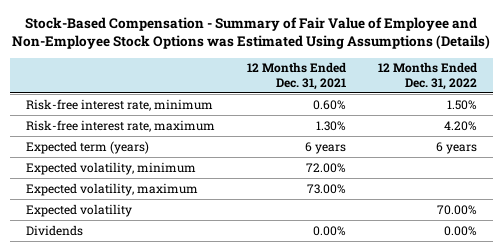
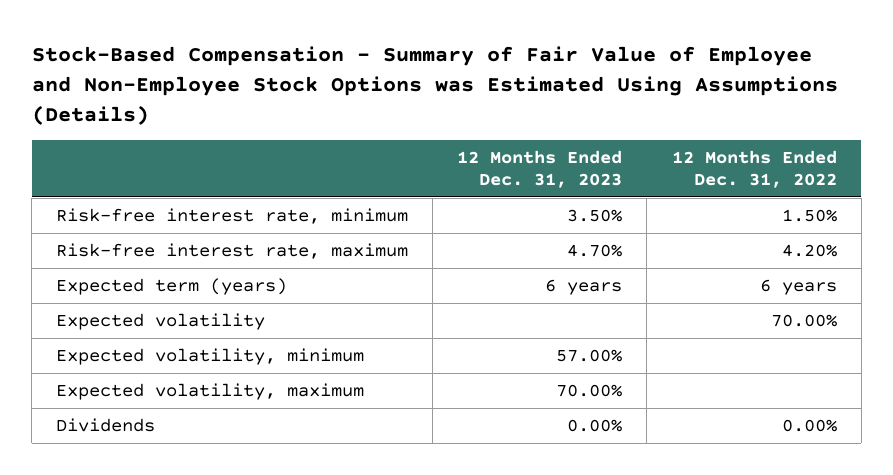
[246,62,346,90] 12 Months Ended Dec. 31, 2021 -> none
none -> [457,149,623,189] 12 Months Ended Dec. 31, 2023
[25,203,132,217] Expected volatility -> [56,313,266,331] Expected volatility

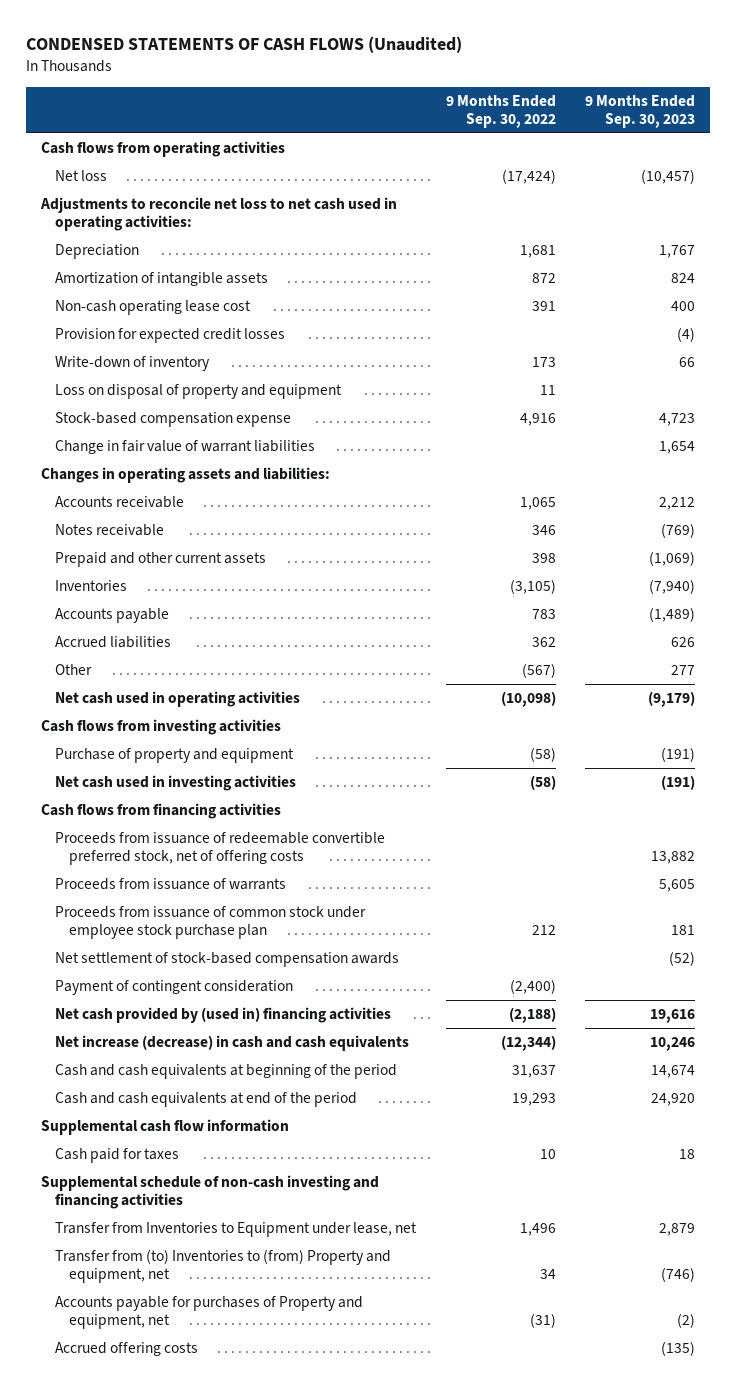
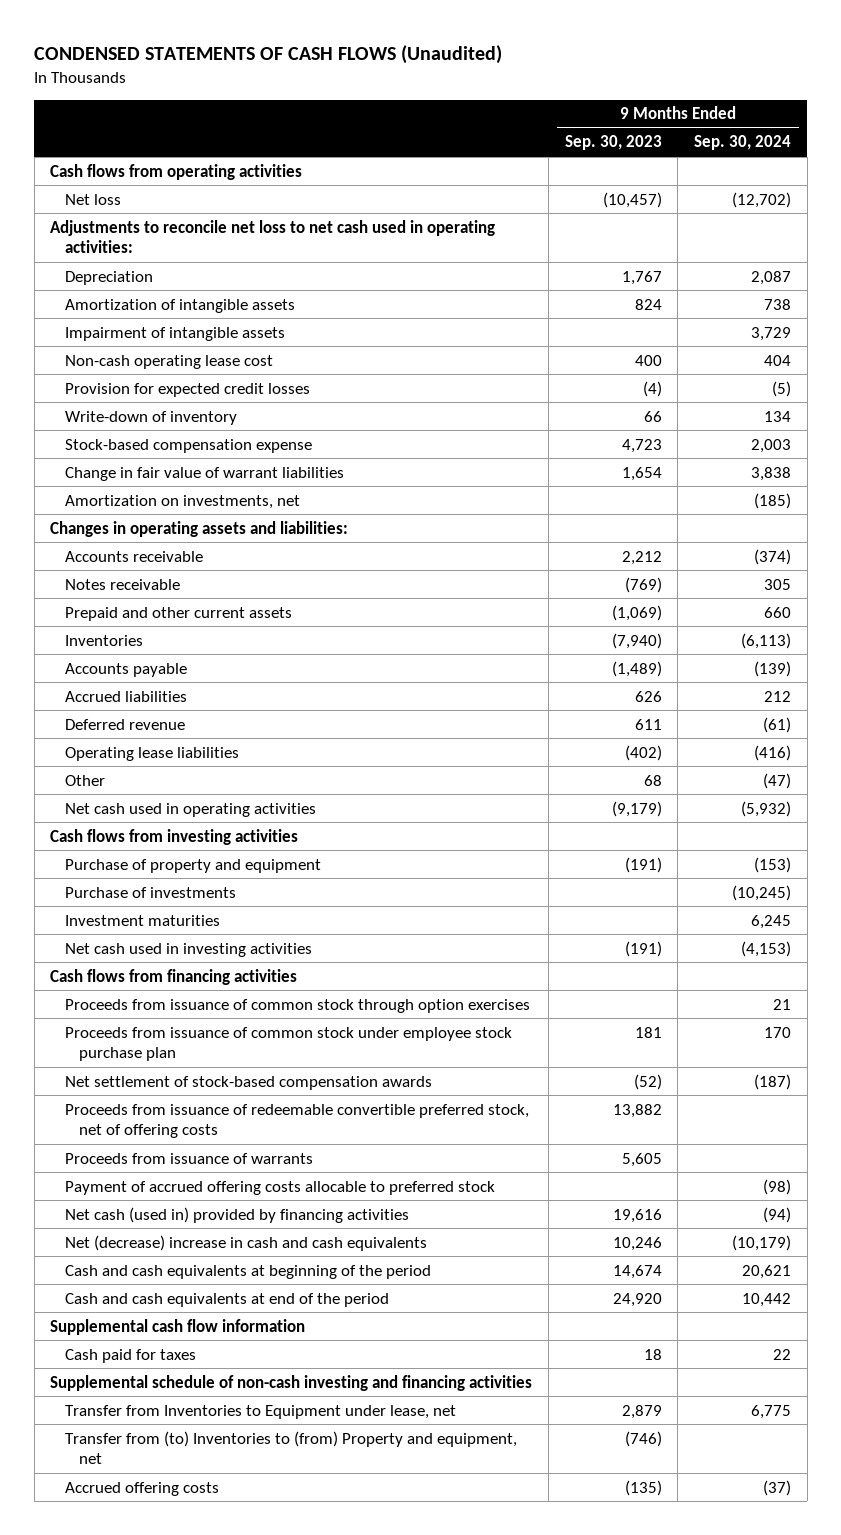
[445,94,556,129] 9 Months Ended Sep. 30, 2022 -> none
none -> [694,135,792,151] Sep. 30, 2024
none -> [64,326,285,341] Impairment of intangible assets
[55,384,343,400] Loss on disposal of property and equipment -> none
none -> [64,494,300,509] Amortization on investments, net
none -> [64,718,185,730] Deferred revenue
none -> [64,746,239,761] Operating lease liabilities
[671,665,696,676] 277 -> [643,774,662,786] 68
none -> [64,886,236,898] Purchase of investments
none -> [64,914,220,926] Investment maturities
none -> [64,998,530,1013] Proceeds from issuance of common stock through option exercises
[55,980,294,996] Payment of contingent consideration -> none
[55,832,386,866] Proceeds from issuance of redeemable convertible preferred stock, net of offering costs -> [64,1103,529,1139] Proceeds from issuance of redeemable convertible preferred stock, net of offering costs
[55,878,287,891] Proceeds from issuance of warrants -> [64,1152,313,1164] Proceeds from issuance of warrants
none -> [64,1180,495,1195] Payment of accrued offering costs allocable to preferred stock
[55,1007,392,1024] Net cash provided by (used in) financing activities -> [64,1206,409,1223] Net cash (used in) provided by financing activities
[55,1035,410,1052] Net increase (decrease) in cash and cash equivalents -> [64,1234,427,1251] Net (decrease) increase in cash and cash equivalents
[55,1296,364,1330] Accounts payable for purchases of Property and equipment, net -> none

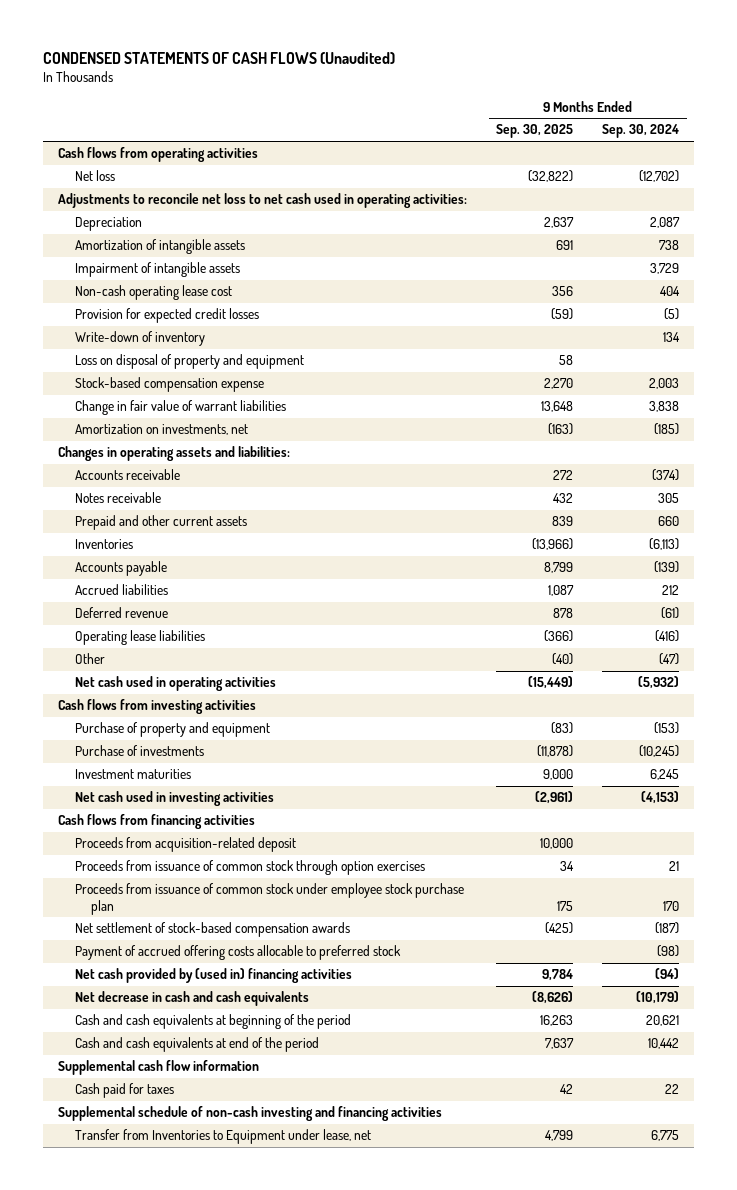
[564,135,662,151] Sep. 30, 2023 -> none
none -> [496,124,574,139] Sep. 30, 2025
none -> [74,354,304,370] Loss on disposal of property and equipment
none -> [74,837,296,853] Proceeds from acquisition-related deposit
[64,1103,529,1139] Proceeds from issuance of redeemable convertible preferred stock, net of offering costs -> none
[64,1152,313,1164] Proceeds from issuance of warrants -> none
[64,1206,409,1223] Net cash (used in) provided by financing activities -> [74,968,352,984] Net cash provided by (used in) financing activities
[64,1234,427,1251] Net (decrease) increase in cash and cash equivalents -> [74,991,309,1007] Net decrease in cash and cash equivalents
[64,1430,517,1465] Transfer from (to) Inventories to (from) Property and equipment, net -> none
[64,1481,219,1496] Accrued offering costs -> none

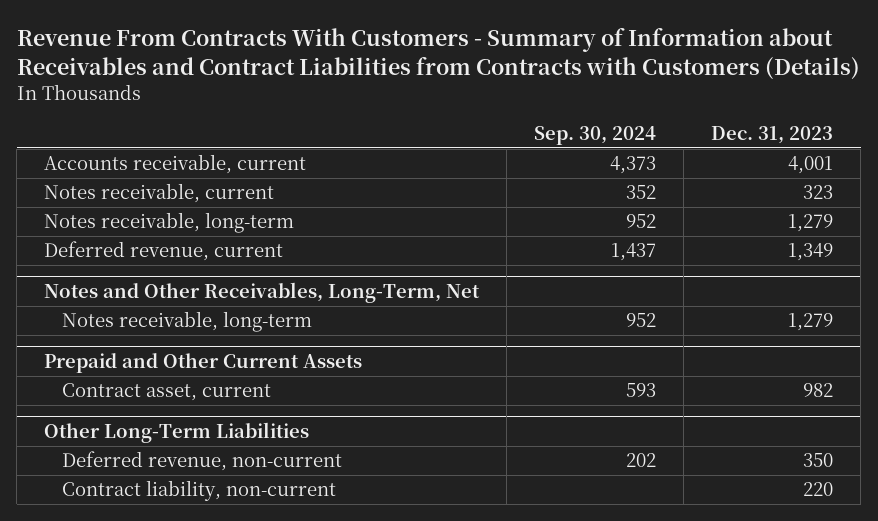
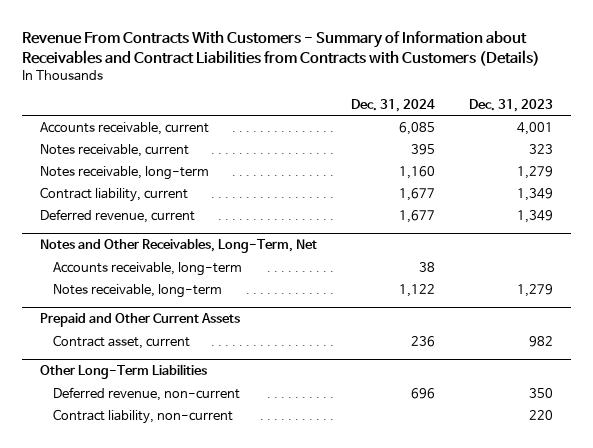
[534,125,657,145] Sep. 30, 2024 -> none
none -> [350,98,435,112] Dec. 31, 2024
none -> [39,186,188,202] Contract liability, current
none -> [53,261,243,276] Accounts receivable, long-term

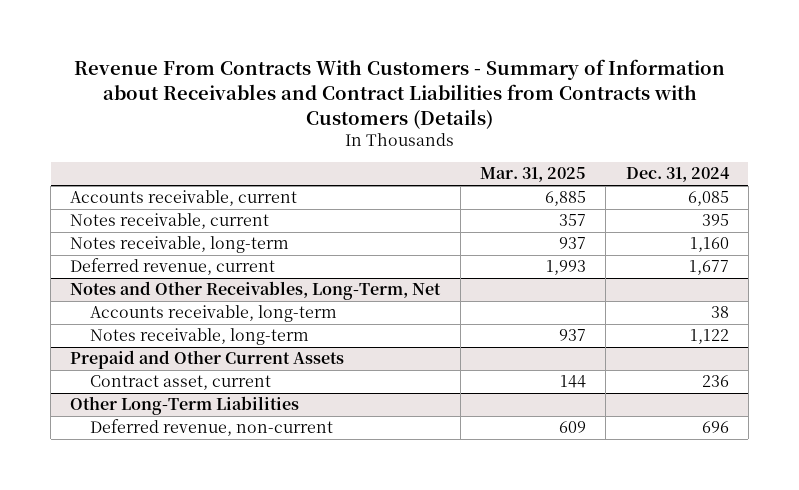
[469,98,554,112] Dec. 31, 2023 -> none
none -> [480,167,587,183] Mar. 31, 2025
[39,186,188,202] Contract liability, current -> none
[53,408,234,424] Contract liability, non-current -> none

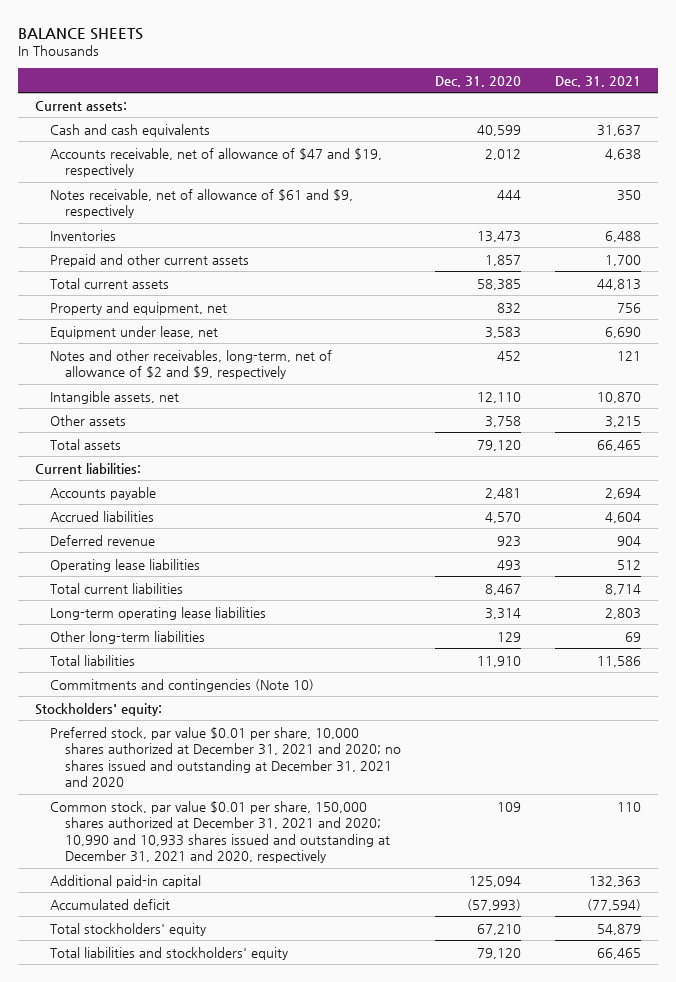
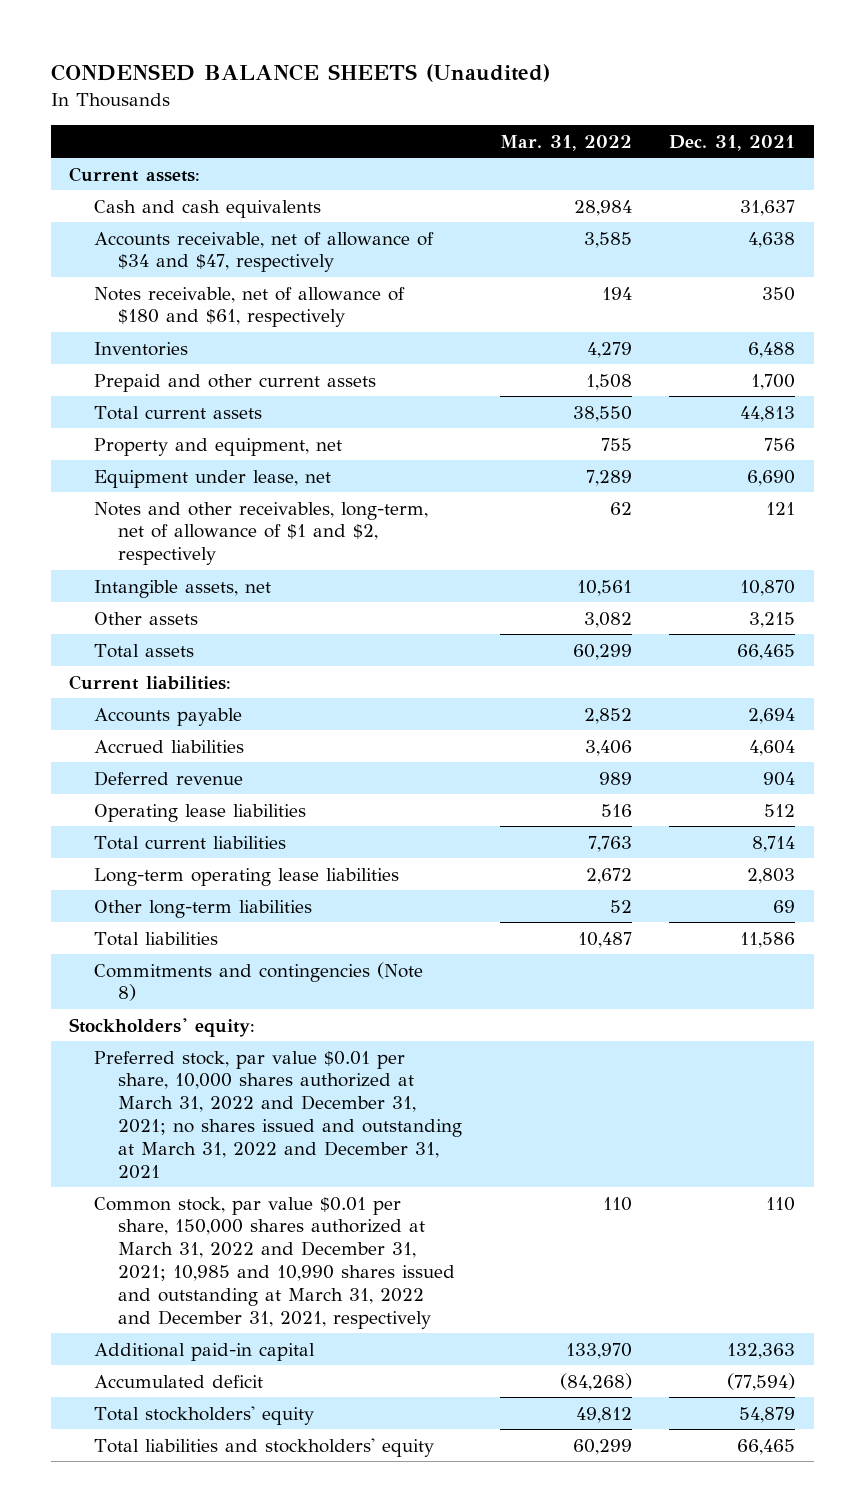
[18,28,144,41] BALANCE SHEETS -> [50,64,550,83] CONDENSED BALANCE SHEETS (Unaudited)
[434,75,521,87] Dec. 31, 2020 -> none
none -> [499,134,632,151] Mar. 31, 2022
[50,147,383,178] Accounts receivable, net of allowance of $47 and $19, respectively -> [93,231,434,273] Accounts receivable, net of allowance of $34 and $47, respectively
[50,188,354,219] Notes receivable, net of allowance of $61 and $9, respectively -> [93,286,405,328] Notes receivable, net of allowance of $180 and $61, respectively
[50,349,333,380] Notes and other receivables, long-term, net of allowance of $2 and $9, respectively -> [93,501,428,566] Notes and other receivables, long-term, net of allowance of $1 and $2, respectively
[50,678,315,692] Commitments and contingencies (Note 10) -> [93,961,423,1002] Commitments and contingencies (Note 8)
[50,726,402,788] Preferred stock, par value $0.01 per share, 10,000 shares authorized at December 31, 2021 and 2020; no shares issued and outstanding at December 31, 2021 and 2020 -> [93,1050,463,1179] Preferred stock, par value $0.01 per share, 10,000 shares authorized at March 31, 2022 and December 31, 2021; no shares issued and outstanding at March 31, 2022 and December 31, 2021
[50,800,391,864] Common stock, par value $0.01 per share, 150,000 shares authorized at December 31, 2021 and 2020; 10,990 and 10,933 shares issued and outstanding at December 31, 2021 and 2020, respectively -> [93,1196,456,1329] Common stock, par value $0.01 per share, 150,000 shares authorized at March 31, 2022 and December 31, 2021; 10,985 and 10,990 shares issued and outstanding at March 31, 2022 and December 31, 2021, respectively

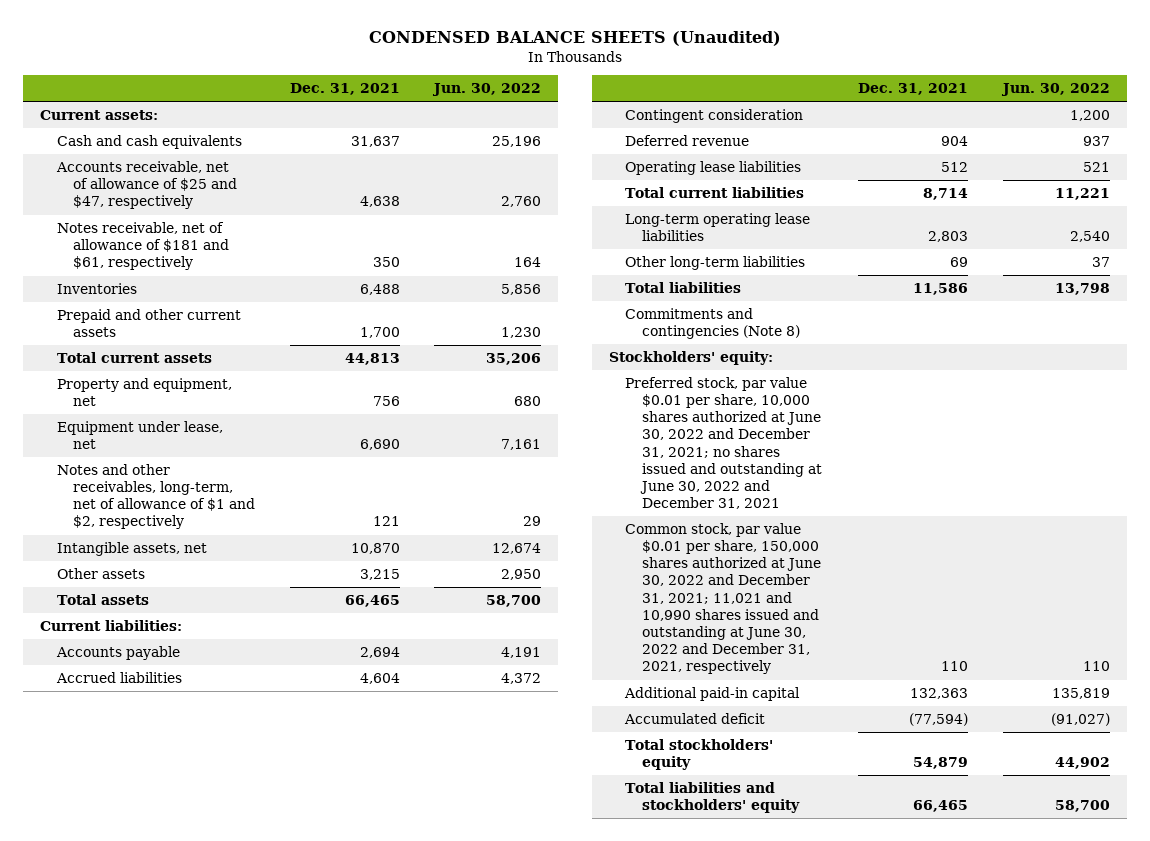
[499,134,632,151] Mar. 31, 2022 -> none
none -> [431,82,541,96] Jun. 30, 2022
[93,231,434,273] Accounts receivable, net of allowance of $34 and $47, respectively -> [55,160,238,210] Accounts receivable, net of allowance of $25 and $47, respectively
[93,286,405,328] Notes receivable, net of allowance of $180 and $61, respectively -> [56,221,230,271] Notes receivable, net of allowance of $181 and $61, respectively
none -> [625,108,804,123] Contingent consideration
[93,1050,463,1179] Preferred stock, par value $0.01 per share, 10,000 shares authorized at March 31, 2022 and December 31, 2021; no shares issued and outstanding at March 31, 2022 and December 31, 2021 -> [625,376,823,510] Preferred stock, par value $0.01 per share, 10,000 shares authorized at June 30, 2022 and December 31, 2021; no shares issued and outstanding at June 30, 2022 and December 31, 2021
[93,1196,456,1329] Common stock, par value $0.01 per share, 150,000 shares authorized at March 31, 2022 and December 31, 2021; 10,985 and 10,990 shares issued and outstanding at March 31, 2022 and December 31, 2021, respectively -> [625,522,822,675] Common stock, par value $0.01 per share, 150,000 shares authorized at June 30, 2022 and December 31, 2021; 11,021 and 10,990 shares issued and outstanding at June 30, 2022 and December 31, 2021, respectively

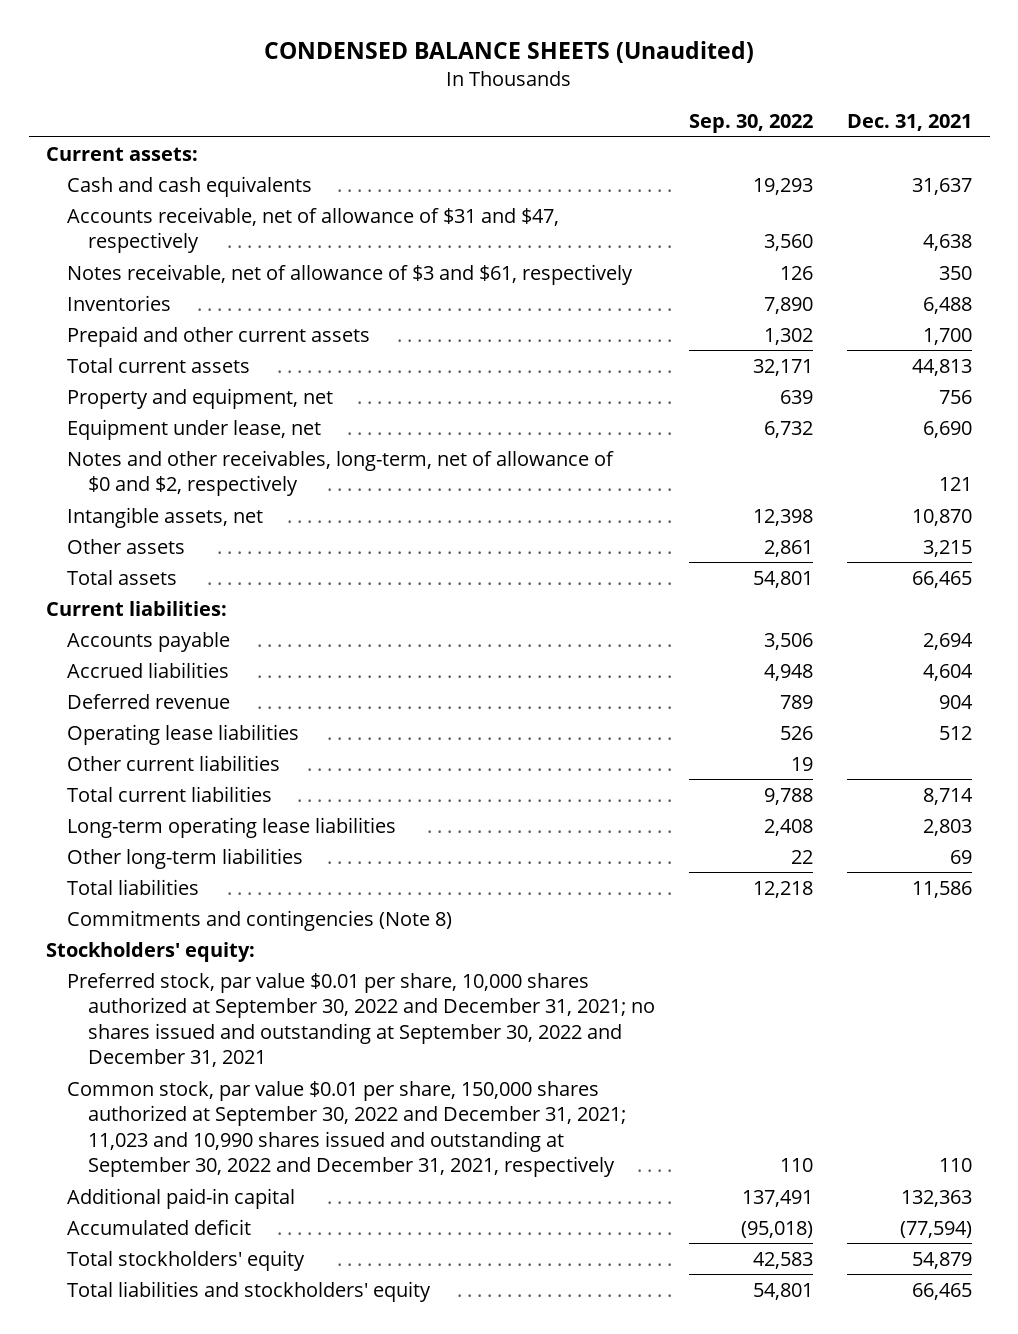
[431,82,541,96] Jun. 30, 2022 -> none
none -> [689,114,814,134] Sep. 30, 2022
[55,160,238,210] Accounts receivable, net of allowance of $25 and $47, respectively -> [66,206,559,254] Accounts receivable, net of allowance of $31 and $47, respectively
[56,221,230,271] Notes receivable, net of allowance of $181 and $61, respectively -> [66,263,633,285] Notes receivable, net of allowance of $3 and $61, respectively
[56,463,256,530] Notes and other receivables, long-term, net of allowance of $1 and $2, respectively -> [66,449,614,497] Notes and other receivables, long-term, net of allowance of $0 and $2, respectively
[625,108,804,123] Contingent consideration -> none
none -> [66,754,280,771] Other current liabilities
[625,376,823,510] Preferred stock, par value $0.01 per share, 10,000 shares authorized at June 30, 2022 and December 31, 2021; no shares issued and outstanding at June 30, 2022 and December 31, 2021 -> [66,972,655,1067] Preferred stock, par value $0.01 per share, 10,000 shares authorized at September 30, 2022 and December 31, 2021; no shares issued and outstanding at September 30, 2022 and December 31, 2021
[625,522,822,675] Common stock, par value $0.01 per share, 150,000 shares authorized at June 30, 2022 and December 31, 2021; 11,021 and 10,990 shares issued and outstanding at June 30, 2022 and December 31, 2021, respectively -> [66,1080,626,1177] Common stock, par value $0.01 per share, 150,000 shares authorized at September 30, 2022 and December 31, 2021; 11,023 and 10,990 shares issued and outstanding at September 30, 2022 and December 31, 2021, respectively

